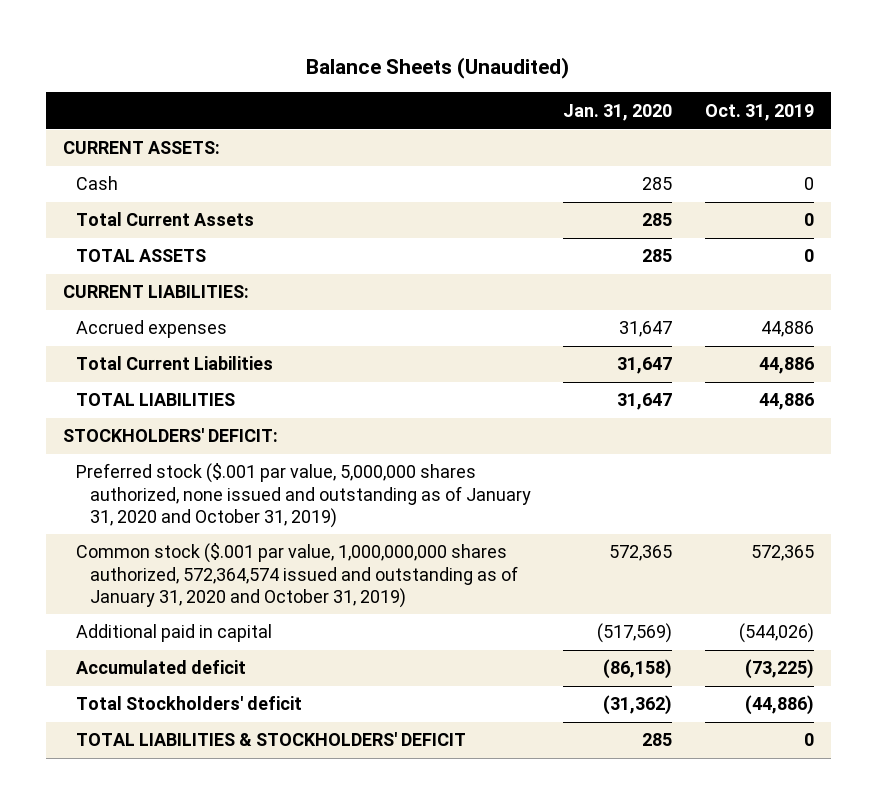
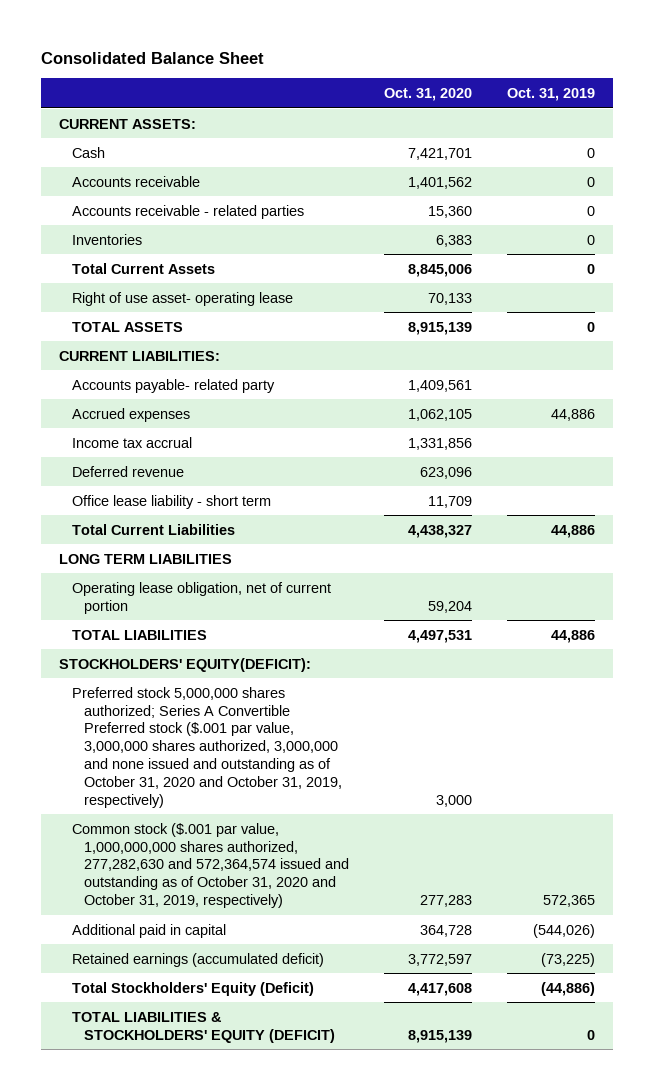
[306,57,570,80] Balance Sheets (Unaudited) -> [41,51,265,64] Consolidated Balance Sheet
[563,103,673,121] Jan. 31, 2020 -> none
none -> [384,88,473,102] Oct. 31, 2020
none -> [71,175,200,187] Accounts receivable
none -> [71,204,304,219] Accounts receivable - related parties
none -> [71,233,142,245] Inventories
none -> [71,291,293,306] Right of use asset- operating lease
none -> [71,378,275,393] Accounts payable- related party
none -> [71,436,192,448] Income tax accrual
none -> [71,465,184,477] Deferred revenue
none -> [71,494,271,509] Office lease liability - short term
none -> [58,553,232,564] LONG TERM LIABILITIES
none -> [71,581,331,614] Operating lease obligation, net of current portion
[62,428,278,443] STOCKHOLDERS' DEFICIT: -> [58,657,311,672] STOCKHOLDERS' EQUITY(DEFICIT):
[76,463,531,528] Preferred stock ($.001 par value, 5,000,000 shares authorized, none issued and outstanding as of January 31, 2020 and October 31, 2019) -> [71,686,343,808] Preferred stock 5,000,000 shares authorized; Series A Convertible Preferred stock ($.001 par value, 3,000,000 shares authorized, 3,000,000 and none issued and outstanding as of October 31, 2020 and October 31, 2019, respectively)
[76,543,518,608] Common stock ($.001 par value, 1,000,000,000 shares authorized, 572,364,574 issued and outstanding as of January 31, 2020 and October 31, 2019) -> [71,822,350,909] Common stock ($.001 par value, 1,000,000,000 shares authorized, 277,282,630 and 572,364,574 issued and outstanding as of October 31, 2020 and October 31, 2019, respectively)
[76,660,247,675] Accumulated deficit -> [71,952,324,967] Retained earnings (accumulated deficit)
[76,696,303,711] Total Stockholders' deficit -> [71,981,314,996] Total Stockholders' Equity (Deficit)
[76,732,467,747] TOTAL LIABILITIES & STOCKHOLDERS' DEFICIT -> [71,1011,336,1043] TOTAL LIABILITIES & STOCKHOLDERS' EQUITY (DEFICIT)

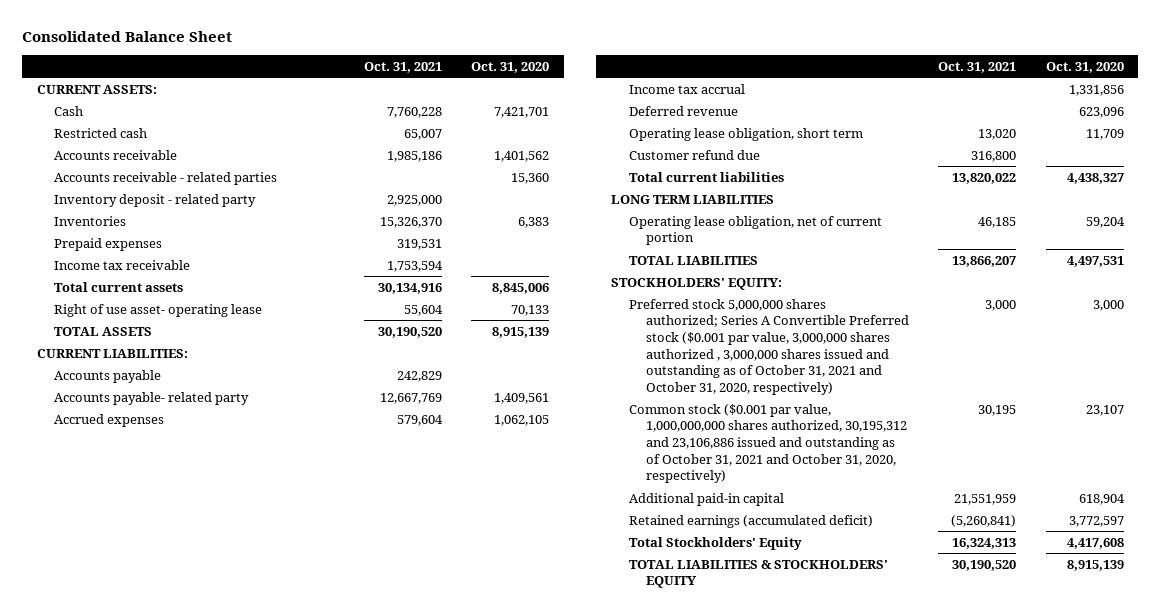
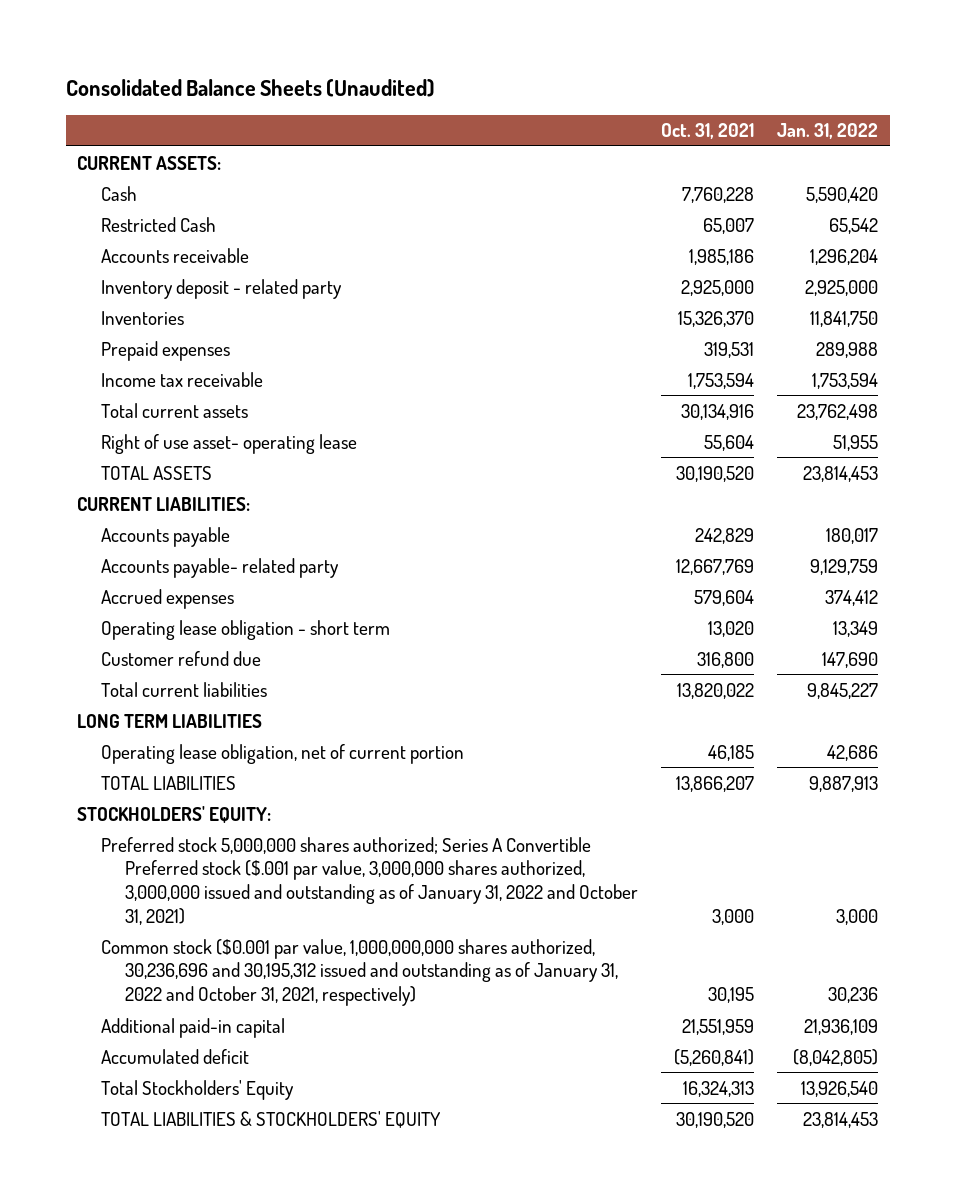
[21,31,232,43] Consolidated Balance Sheet -> [65,78,435,97] Consolidated Balance Sheets (Unaudited)
[471,62,550,74] Oct. 31, 2020 -> none
none -> [777,123,879,140] Jan. 31, 2022
[54,127,148,138] Restricted cash -> [101,216,217,232] Restricted Cash
[54,171,278,185] Accounts receivable - related parties -> none
[628,83,745,94] Income tax accrual -> none
[628,105,738,116] Deferred revenue -> none
[628,127,863,141] Operating lease obligation, short term -> [101,619,391,640] Operating lease obligation - short term
[628,298,910,396] Preferred stock 5,000,000 shares authorized; Series A Convertible Preferred stock ($0.001 par value, 3,000,000 shares authorized , 3,000,000 shares issued and outstanding as of October 31, 2021 and October 31, 2020, respectively) -> [101,836,638,925] Preferred stock 5,000,000 shares authorized; Series A Convertible Preferred stock ($.001 par value, 3,000,000 shares authorized, 3,000,000 issued and outstanding as of January 31, 2022 and October 31, 2021)
[628,403,908,484] Common stock ($0.001 par value, 1,000,000,000 shares authorized, 30,195,312 and 23,106,886 issued and outstanding as of October 31, 2021 and October 31, 2020, respectively) -> [101,938,618,1006] Common stock ($0.001 par value, 1,000,000,000 shares authorized, 30,236,696 and 30,195,312 issued and outstanding as of January 31, 2022 and October 31, 2021, respectively)
[628,514,873,528] Retained earnings (accumulated deficit) -> [101,1048,250,1064] Accumulated deficit

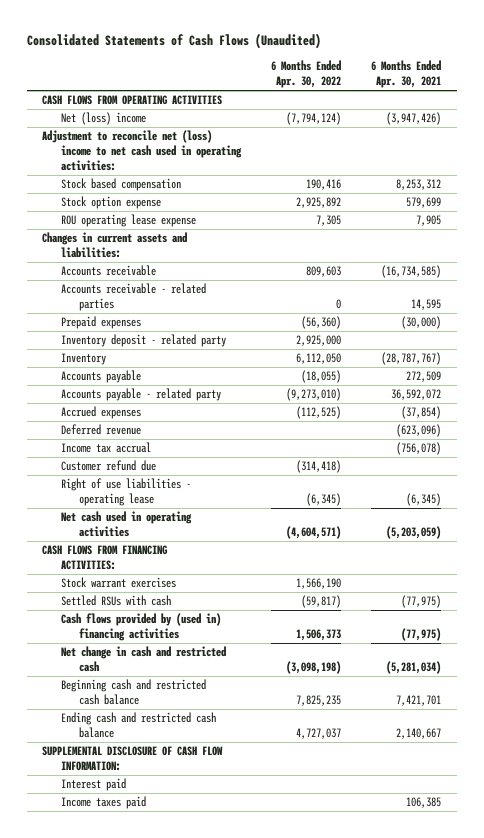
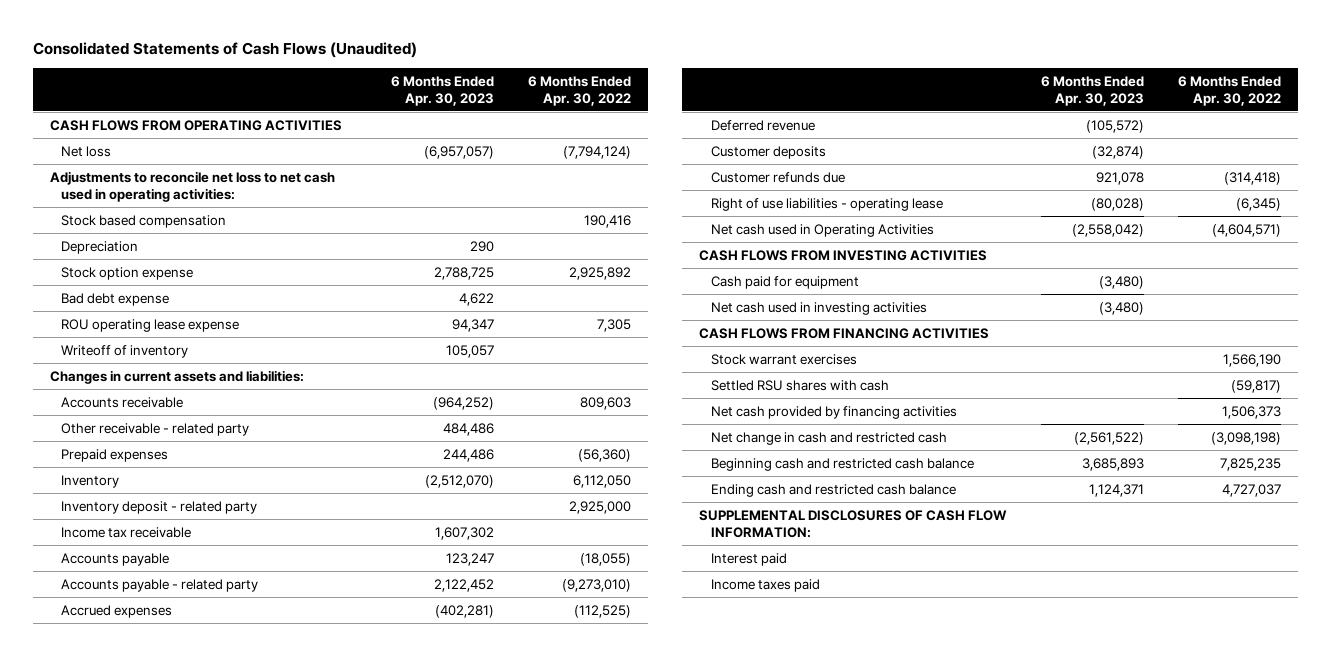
[371,60,442,88] 6 Months Ended Apr. 30, 2021 -> none
none -> [391,75,495,106] 6 Months Ended Apr. 30, 2023
[60,112,146,126] Net (loss) income -> [61,146,112,158] Net loss
[42,130,242,171] Adjustment to reconcile net (loss) income to net cash used in operating activities: -> [50,171,336,202] Adjustments to reconcile net loss to net cash used in operating activities:
none -> [61,241,139,255] Depreciation
none -> [61,293,170,307] Bad debt expense
none -> [61,345,189,359] Writeoff of inventory
[60,283,206,312] Accounts receivable - related parties -> none
none -> [61,423,250,437] Other receivable - related party
[60,334,226,348] Inventory deposit - related party -> [61,501,258,515] Inventory deposit - related party
none -> [61,527,192,539] Income tax receivable
[60,442,151,454] Income tax accrual -> none
none -> [710,146,826,160] Customer deposits
[60,460,156,472] Customer refund due -> [710,172,845,184] Customer refunds due
[60,511,192,538] Net cash used in operating activities -> [710,224,934,238] Net cash used in Operating Activities
none -> [699,250,988,262] CASH FLOWS FROM INVESTING ACTIVITIES
none -> [710,276,859,290] Cash paid for equipment
none -> [710,302,927,316] Net cash used in investing activities
[42,545,169,571] CASH FLOWS FROM FINANCING ACTIVITIES: -> [699,328,990,340] CASH FLOWS FROM FINANCING ACTIVITIES
[60,595,171,607] Settled RSUs with cash -> [710,380,889,392] Settled RSU shares with cash
[60,613,221,642] Cash flows provided by (used in) financing activities -> [710,406,957,420] Net cash provided by financing activities
[42,746,224,772] SUPPLEMENTAL DISCLOSURE OF CASH FLOW INFORMATION: -> [699,510,1008,538] SUPPLEMENTAL DISCLOSURES OF CASH FLOW INFORMATION:

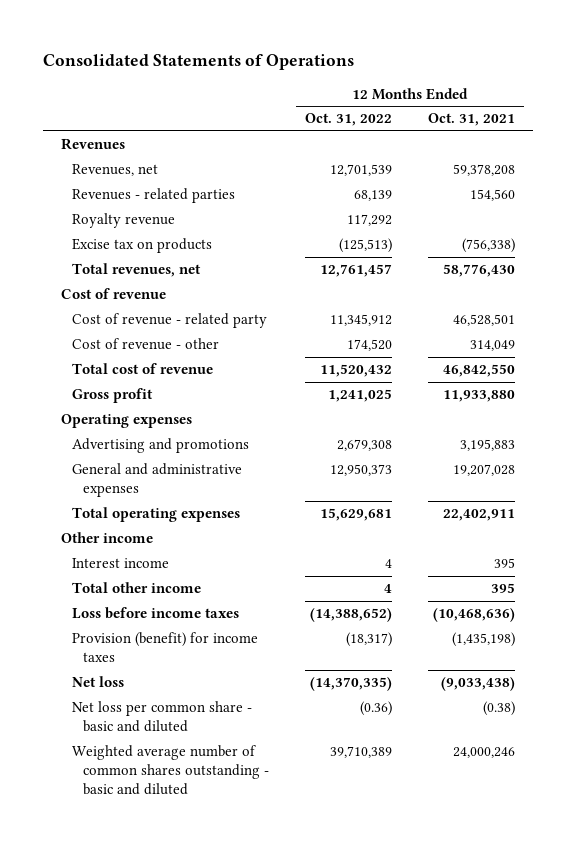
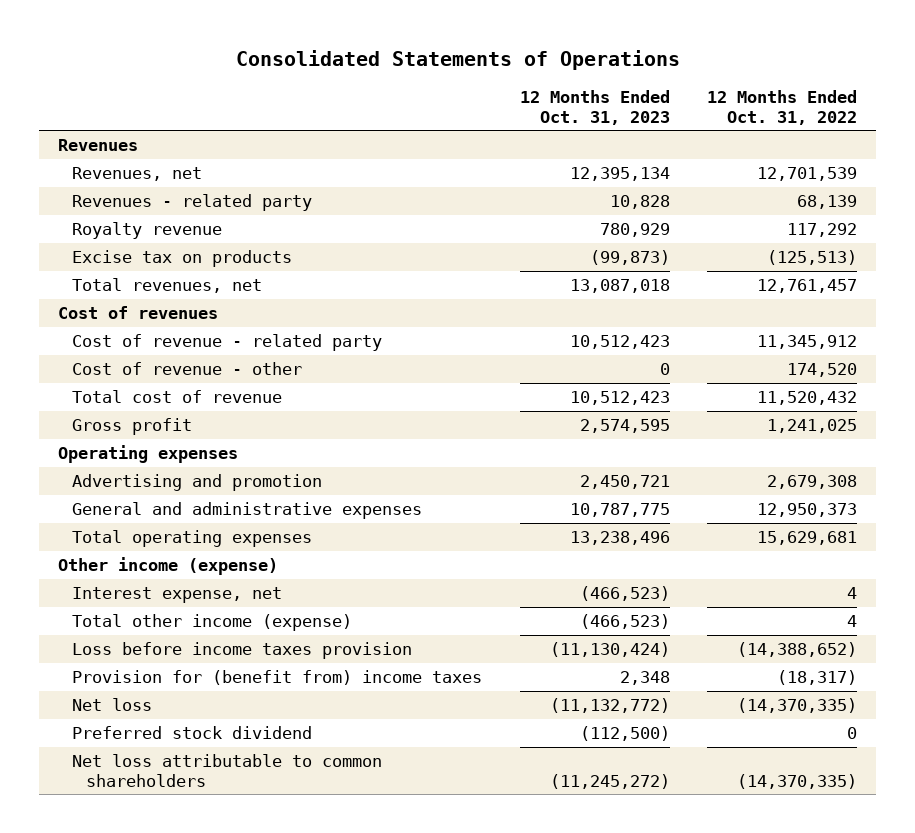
[427,113,515,127] Oct. 31, 2021 -> none
none -> [519,90,670,125] 12 Months Ended Oct. 31, 2023
[71,188,235,204] Revenues - related parties -> [72,194,313,212] Revenues - related party
[61,288,167,300] Cost of revenue -> [58,306,219,320] Cost of revenues
[71,438,249,454] Advertising and promotions -> [72,474,323,492] Advertising and promotion
[71,558,169,569] Interest income -> none
[61,532,154,544] Other income -> [58,557,279,576] Other income (expense)
none -> [72,587,283,604] Interest expense, net
[71,582,201,594] Total other income -> [72,614,353,632] Total other income (expense)
[71,607,239,620] Loss before income taxes -> [72,642,413,660] Loss before income taxes provision
[71,632,258,663] Provision (benefit) for income taxes -> [72,670,483,686] Provision for (benefit from) income taxes
[71,701,252,733] Net loss per common share - basic and diluted -> none
[71,745,269,796] Weighted average number of common shares outstanding - basic and diluted -> none
none -> [72,726,313,740] Preferred stock dividend
none -> [72,754,383,787] Net loss attributable to common shareholders

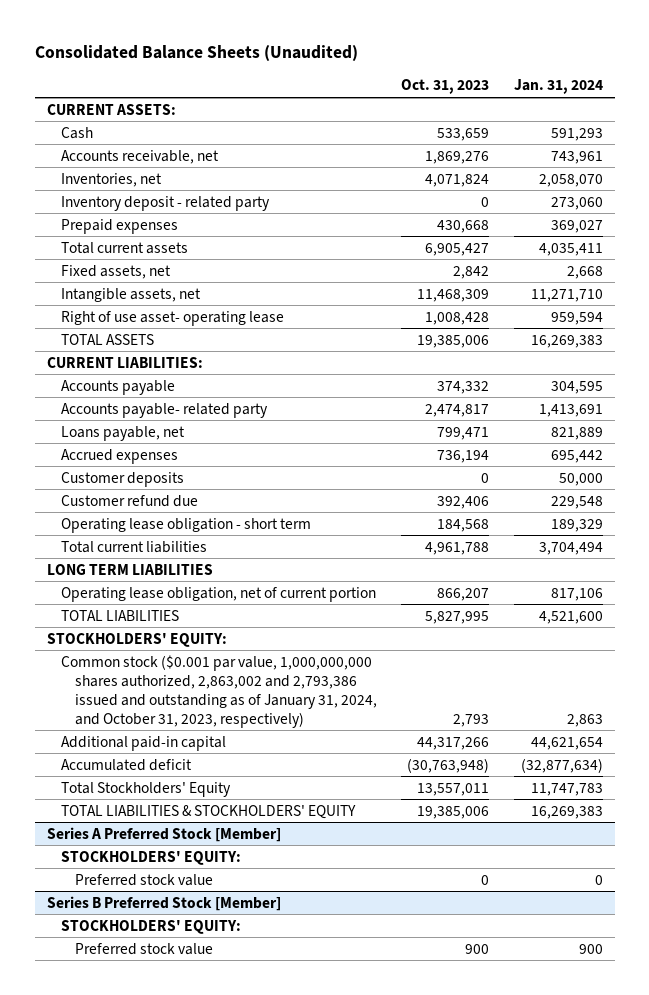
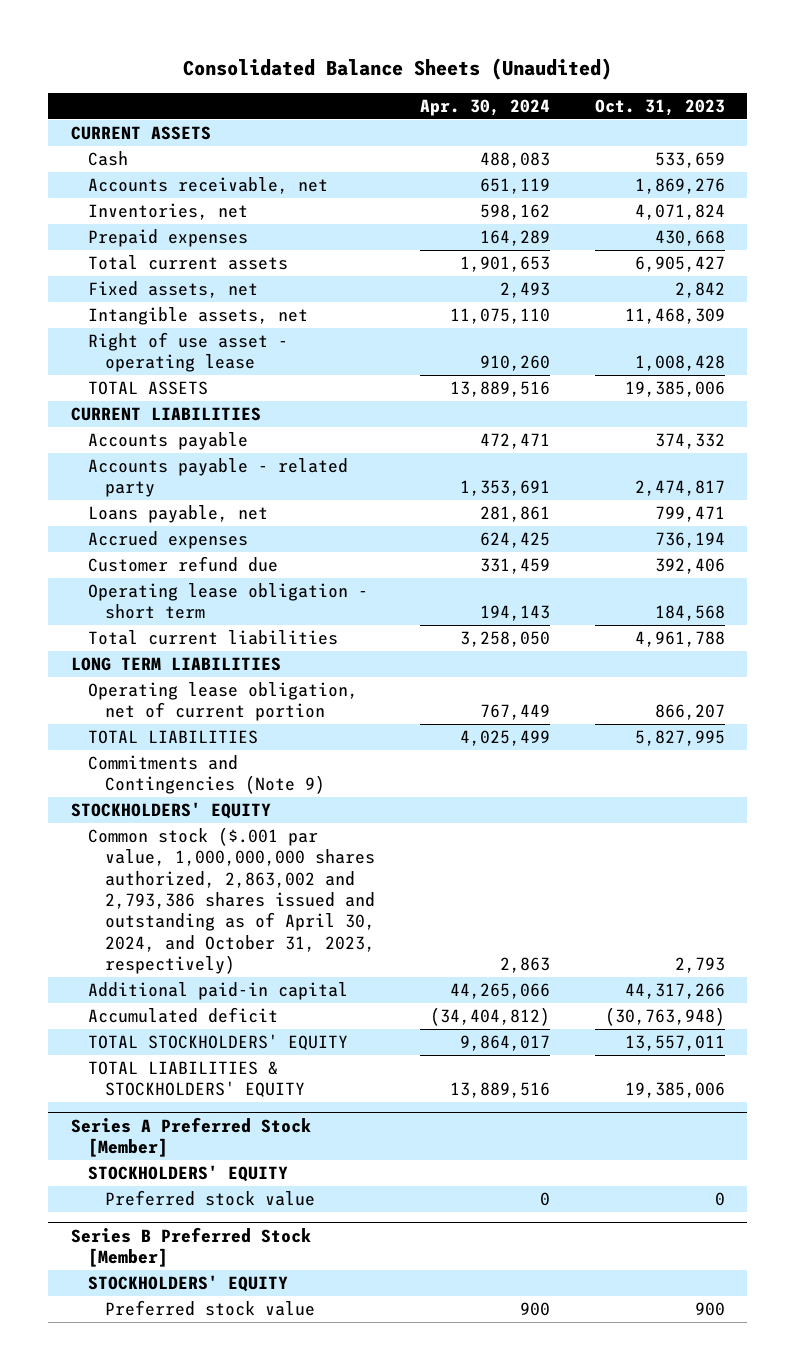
[513,79,603,95] Jan. 31, 2024 -> none
none -> [419,98,550,116] Apr. 30, 2024
[46,103,176,115] CURRENT ASSETS: -> [70,126,211,141] CURRENT ASSETS
[60,195,270,211] Inventory deposit - related party -> none
[60,310,284,326] Right of use asset- operating lease -> [87,332,288,373] Right of use asset - operating lease
[46,356,203,368] CURRENT LIABILITIES: -> [70,407,261,422] CURRENT LIABILITIES
[60,402,268,418] Accounts payable- related party -> [87,458,348,498] Accounts payable - related party
[60,471,184,487] Customer deposits -> none
none -> [87,755,325,795] Commitments and Contingencies (Note 9)
[46,632,227,647] STOCKHOLDERS' EQUITY: -> [70,802,271,820] STOCKHOLDERS' EQUITY
[60,654,377,728] Common stock ($0.001 par value, 1,000,000,000 shares authorized, 2,863,002 and 2,793,386 issued and outstanding as of January 31, 2024, and October 31, 2023, respectively) -> [87,827,375,974] Common stock ($.001 par value, 1,000,000,000 shares authorized, 2,863,002 and 2,793,386 shares issued and outstanding as of April 30, 2024, and October 31, 2023, respectively)
[60,781,231,797] Total Stockholders' Equity -> [87,1034,348,1051] TOTAL STOCKHOLDERS' EQUITY
[60,850,241,865] STOCKHOLDERS' EQUITY: -> [87,1165,288,1183] STOCKHOLDERS' EQUITY
[60,919,241,934] STOCKHOLDERS' EQUITY: -> [87,1275,288,1293] STOCKHOLDERS' EQUITY

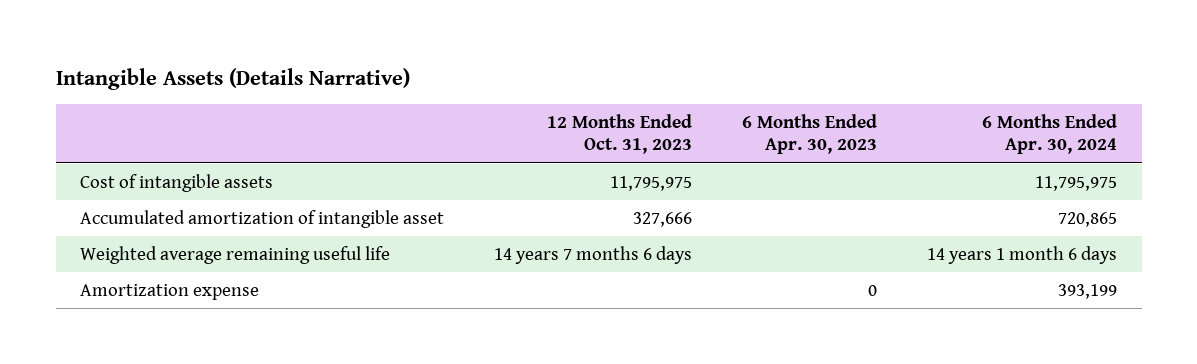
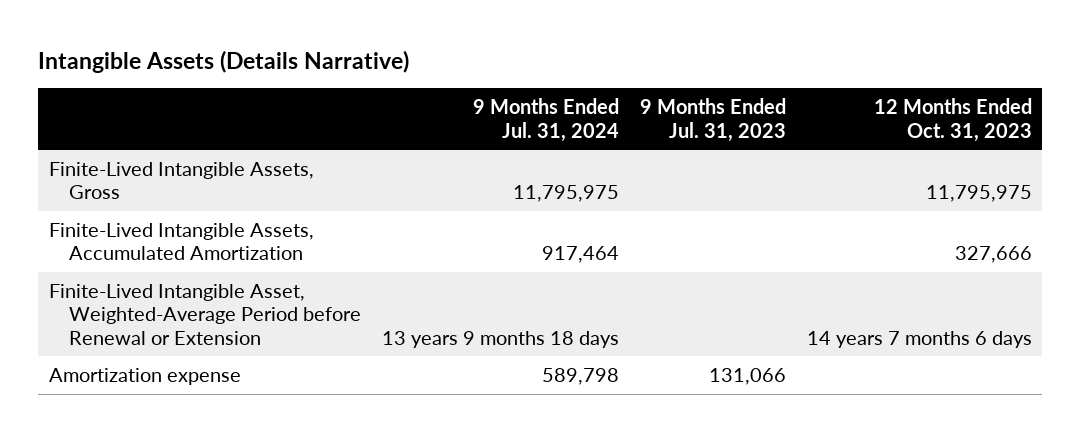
[742,114,878,155] 6 Months Ended Apr. 30, 2023 -> none
[981,114,1117,155] 6 Months Ended Apr. 30, 2024 -> none
none -> [472,98,619,142] 9 Months Ended Jul. 31, 2024
none -> [639,98,786,142] 9 Months Ended Jul. 31, 2023
[80,174,274,193] Cost of intangible assets -> [48,161,314,200] Finite-Lived Intangible Assets, Gross
[80,210,445,229] Accumulated amortization of intangible asset -> [48,222,314,261] Finite-Lived Intangible Assets, Accumulated Amortization
[80,246,391,265] Weighted average remaining useful life -> [48,283,362,345] Finite-Lived Intangible Asset, Weighted-Average Period before Renewal or Extension

